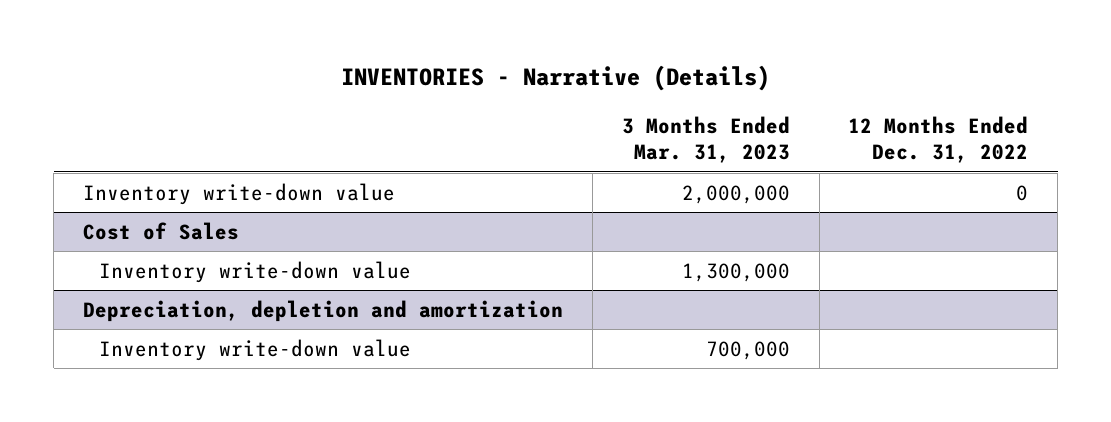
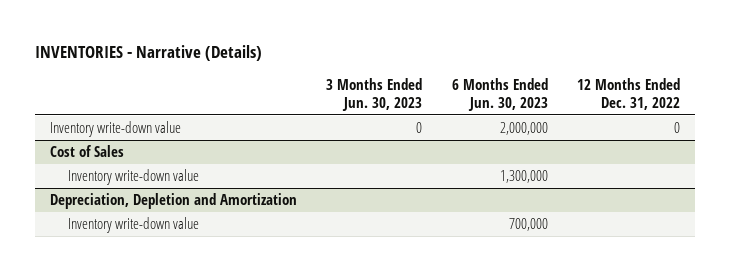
[621,115,790,164] 3 Months Ended Mar. 31, 2023 -> none
none -> [326,77,423,112] 3 Months Ended Jun. 30, 2023
none -> [451,77,548,112] 6 Months Ended Jun. 30, 2023
[82,299,563,322] Depreciation, depletion and amortization -> [49,193,297,210] Depreciation, Depletion and Amortization

